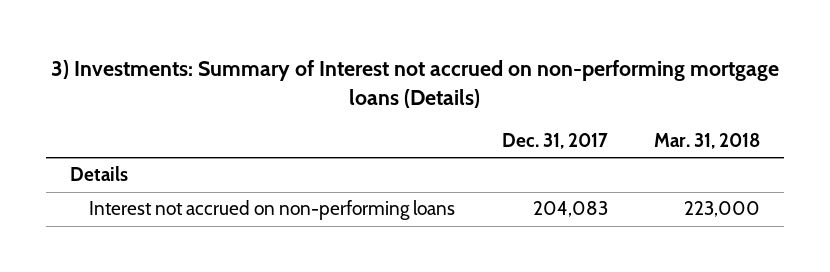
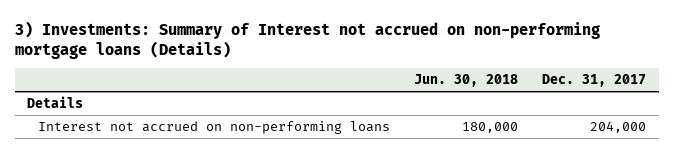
[654,133,761,150] Mar. 31, 2018 -> none
none -> [414,74,519,88] Jun. 30, 2018
[532,201,608,218] 204,083 -> [590,121,647,134] 204,000

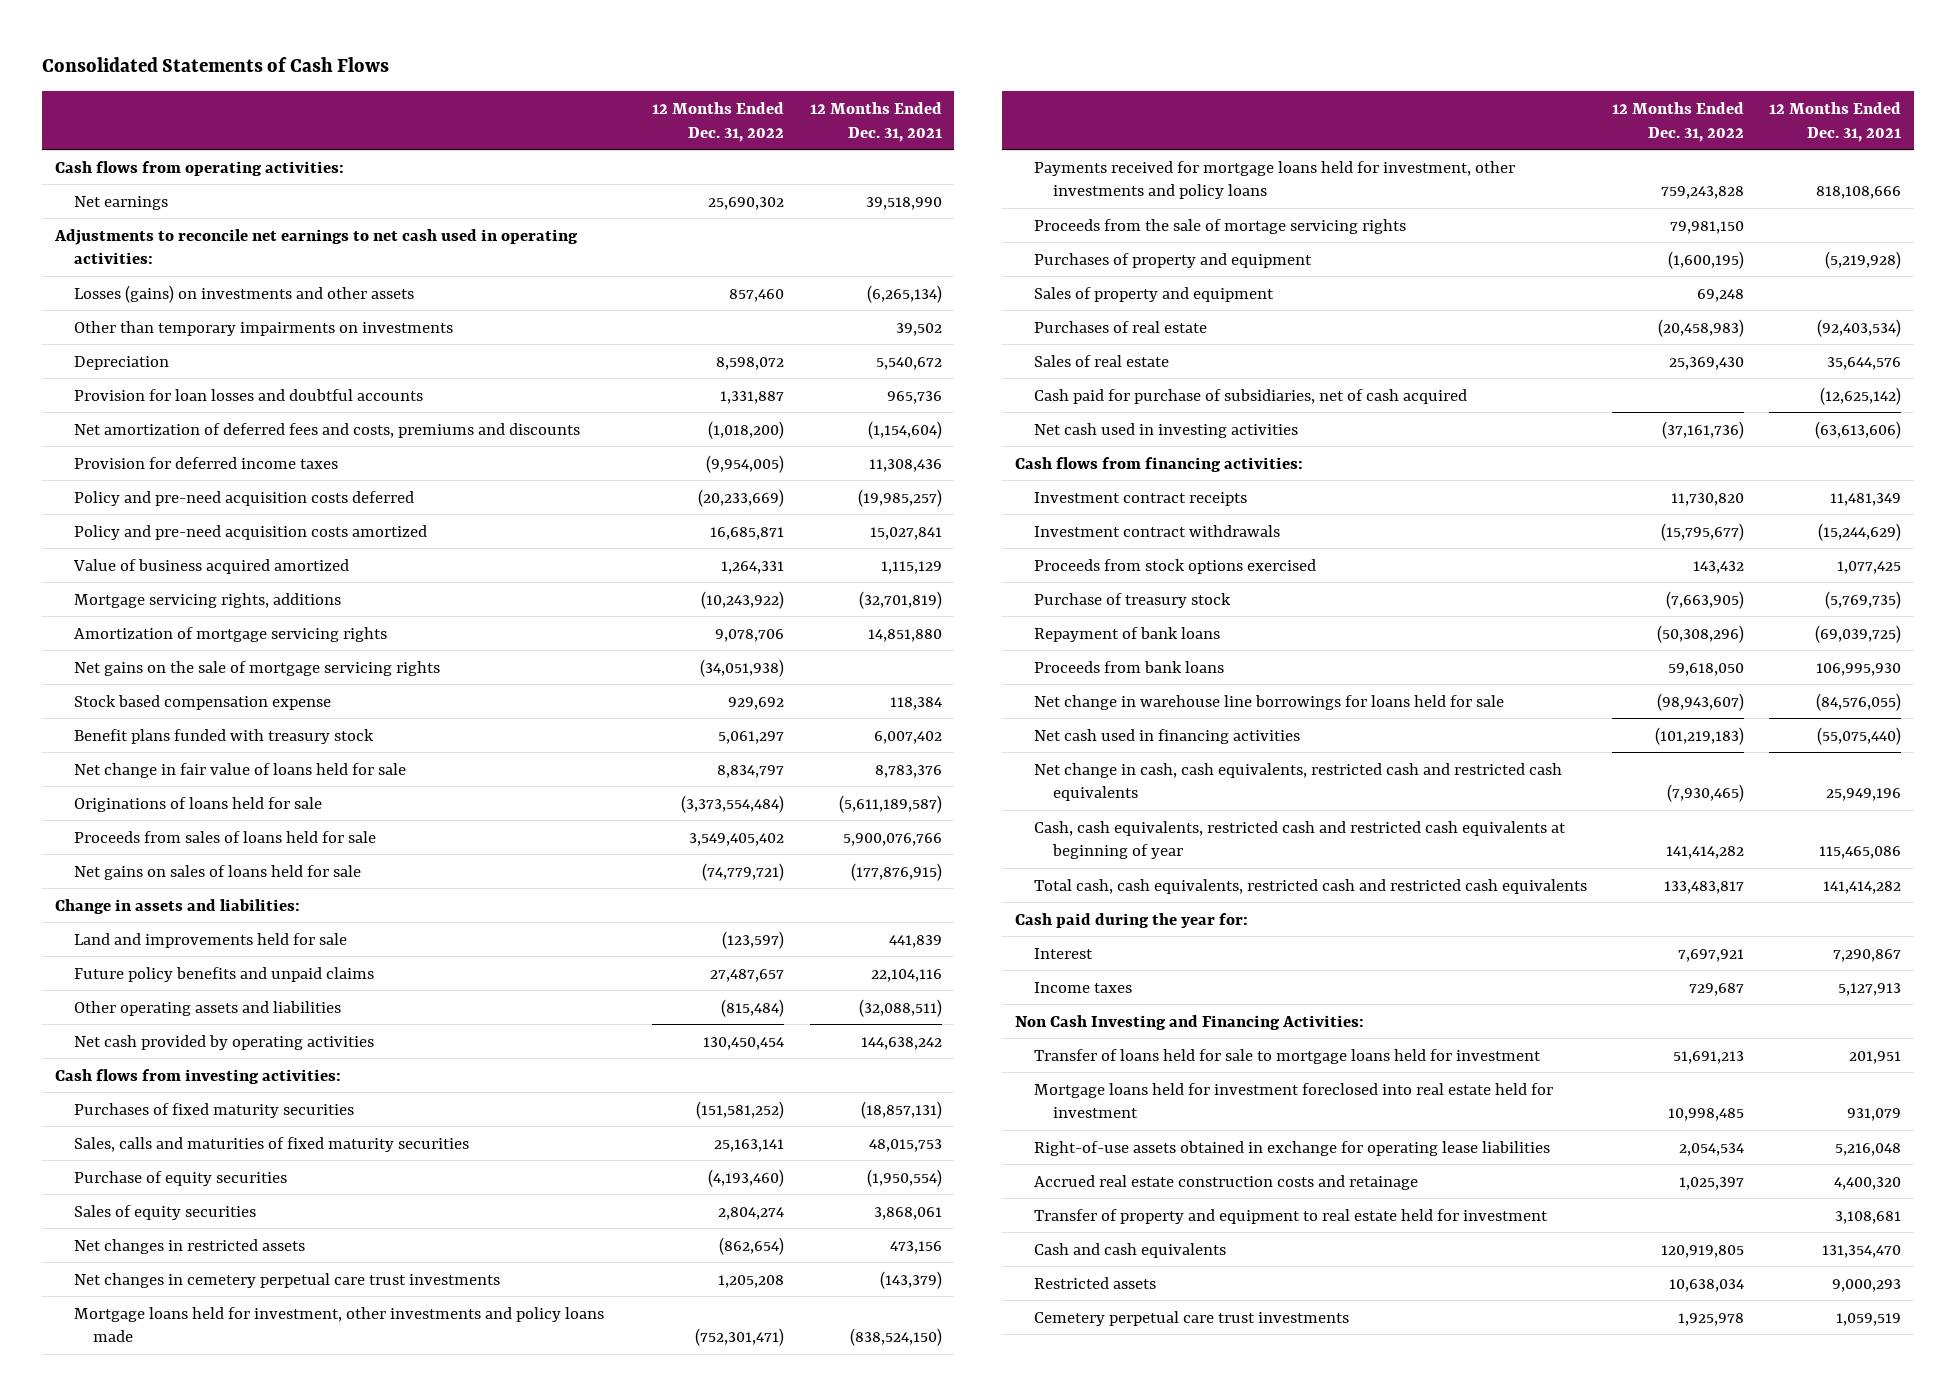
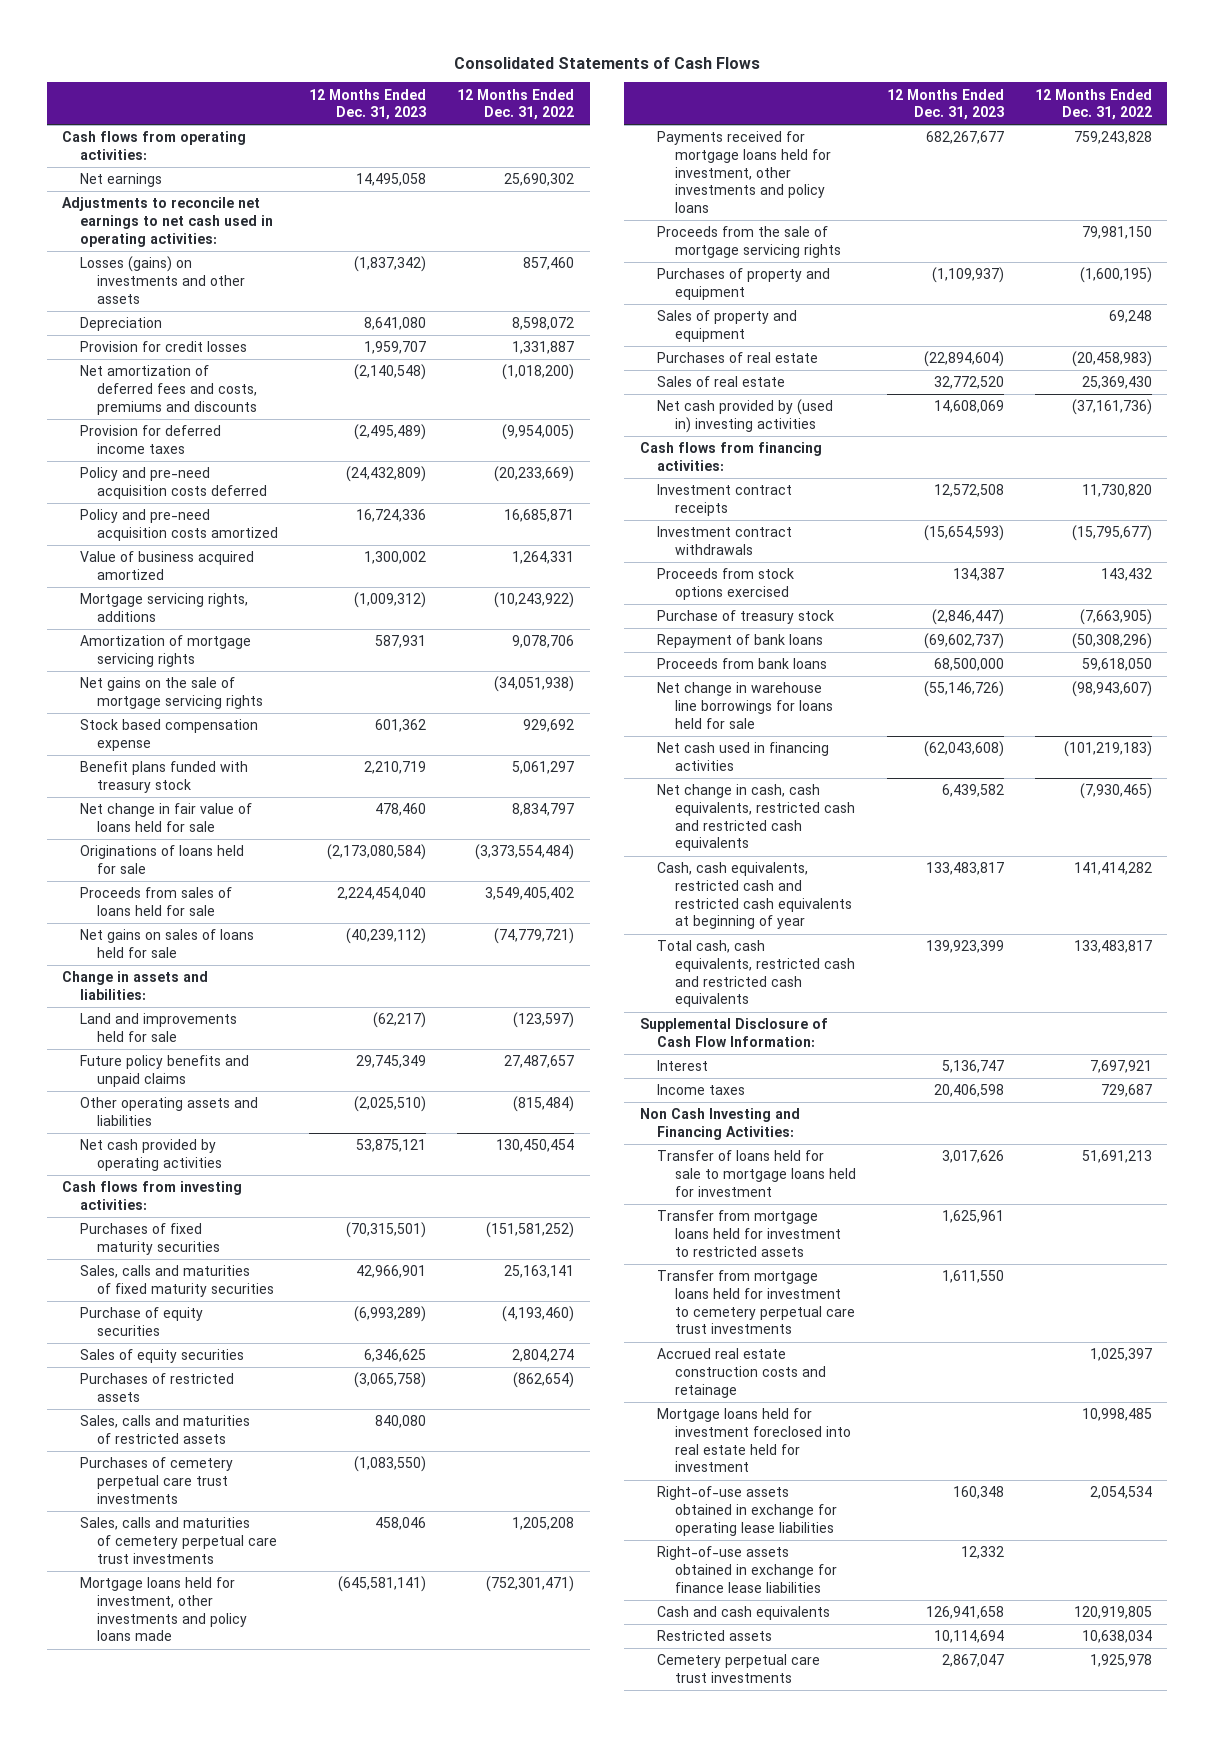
[809,101,942,142] 12 Months Ended Dec. 31, 2021 -> none
none -> [309,88,427,121] 12 Months Ended Dec. 31, 2023
[74,320,454,336] Other than temporary impairments on investments -> none
[74,388,424,401] Provision for loan losses and doubtful accounts -> [79,341,247,353] Provision for credit losses
[74,1238,306,1254] Net changes in restricted assets -> [79,1373,234,1402] Purchases of restricted assets
none -> [79,1415,250,1444] Sales, calls and maturities of restricted assets
none -> [79,1457,233,1504] Purchases of cemetery perpetual care trust investments
[74,1272,501,1288] Net changes in cemetery perpetual care trust investments -> [79,1517,278,1564] Sales, calls and maturities of cemetery perpetual care trust investments
[1033,218,1406,234] Proceeds from the sale of mortage servicing rights -> [657,226,841,258] Proceeds from the sale of mortgage servicing rights
[1033,388,1467,404] Cash paid for purchase of subsidiaries, net of cash acquired -> none
[1033,422,1298,438] Net cash used in investing activities -> [657,399,834,433] Net cash provided by (used in) investing activities
[1014,912,1248,928] Cash paid during the year for: -> none
none -> [639,1018,828,1047] Supplemental Disclosure of Cash Flow Information:
none -> [657,1210,841,1257] Transfer from mortgage loans held for investment to restricted assets
none -> [657,1270,855,1335] Transfer from mortgage loans held for investment to cemetery perpetual care trust investments
[1033,1174,1418,1190] Accrued real estate construction costs and retainage -> [657,1348,826,1398] Accrued real estate construction costs and retainage
[1033,1208,1548,1224] Transfer of property and equipment to real estate held for investment -> none
none -> [657,1546,837,1593] Right-of-use assets obtained in exchange for finance lease liabilities

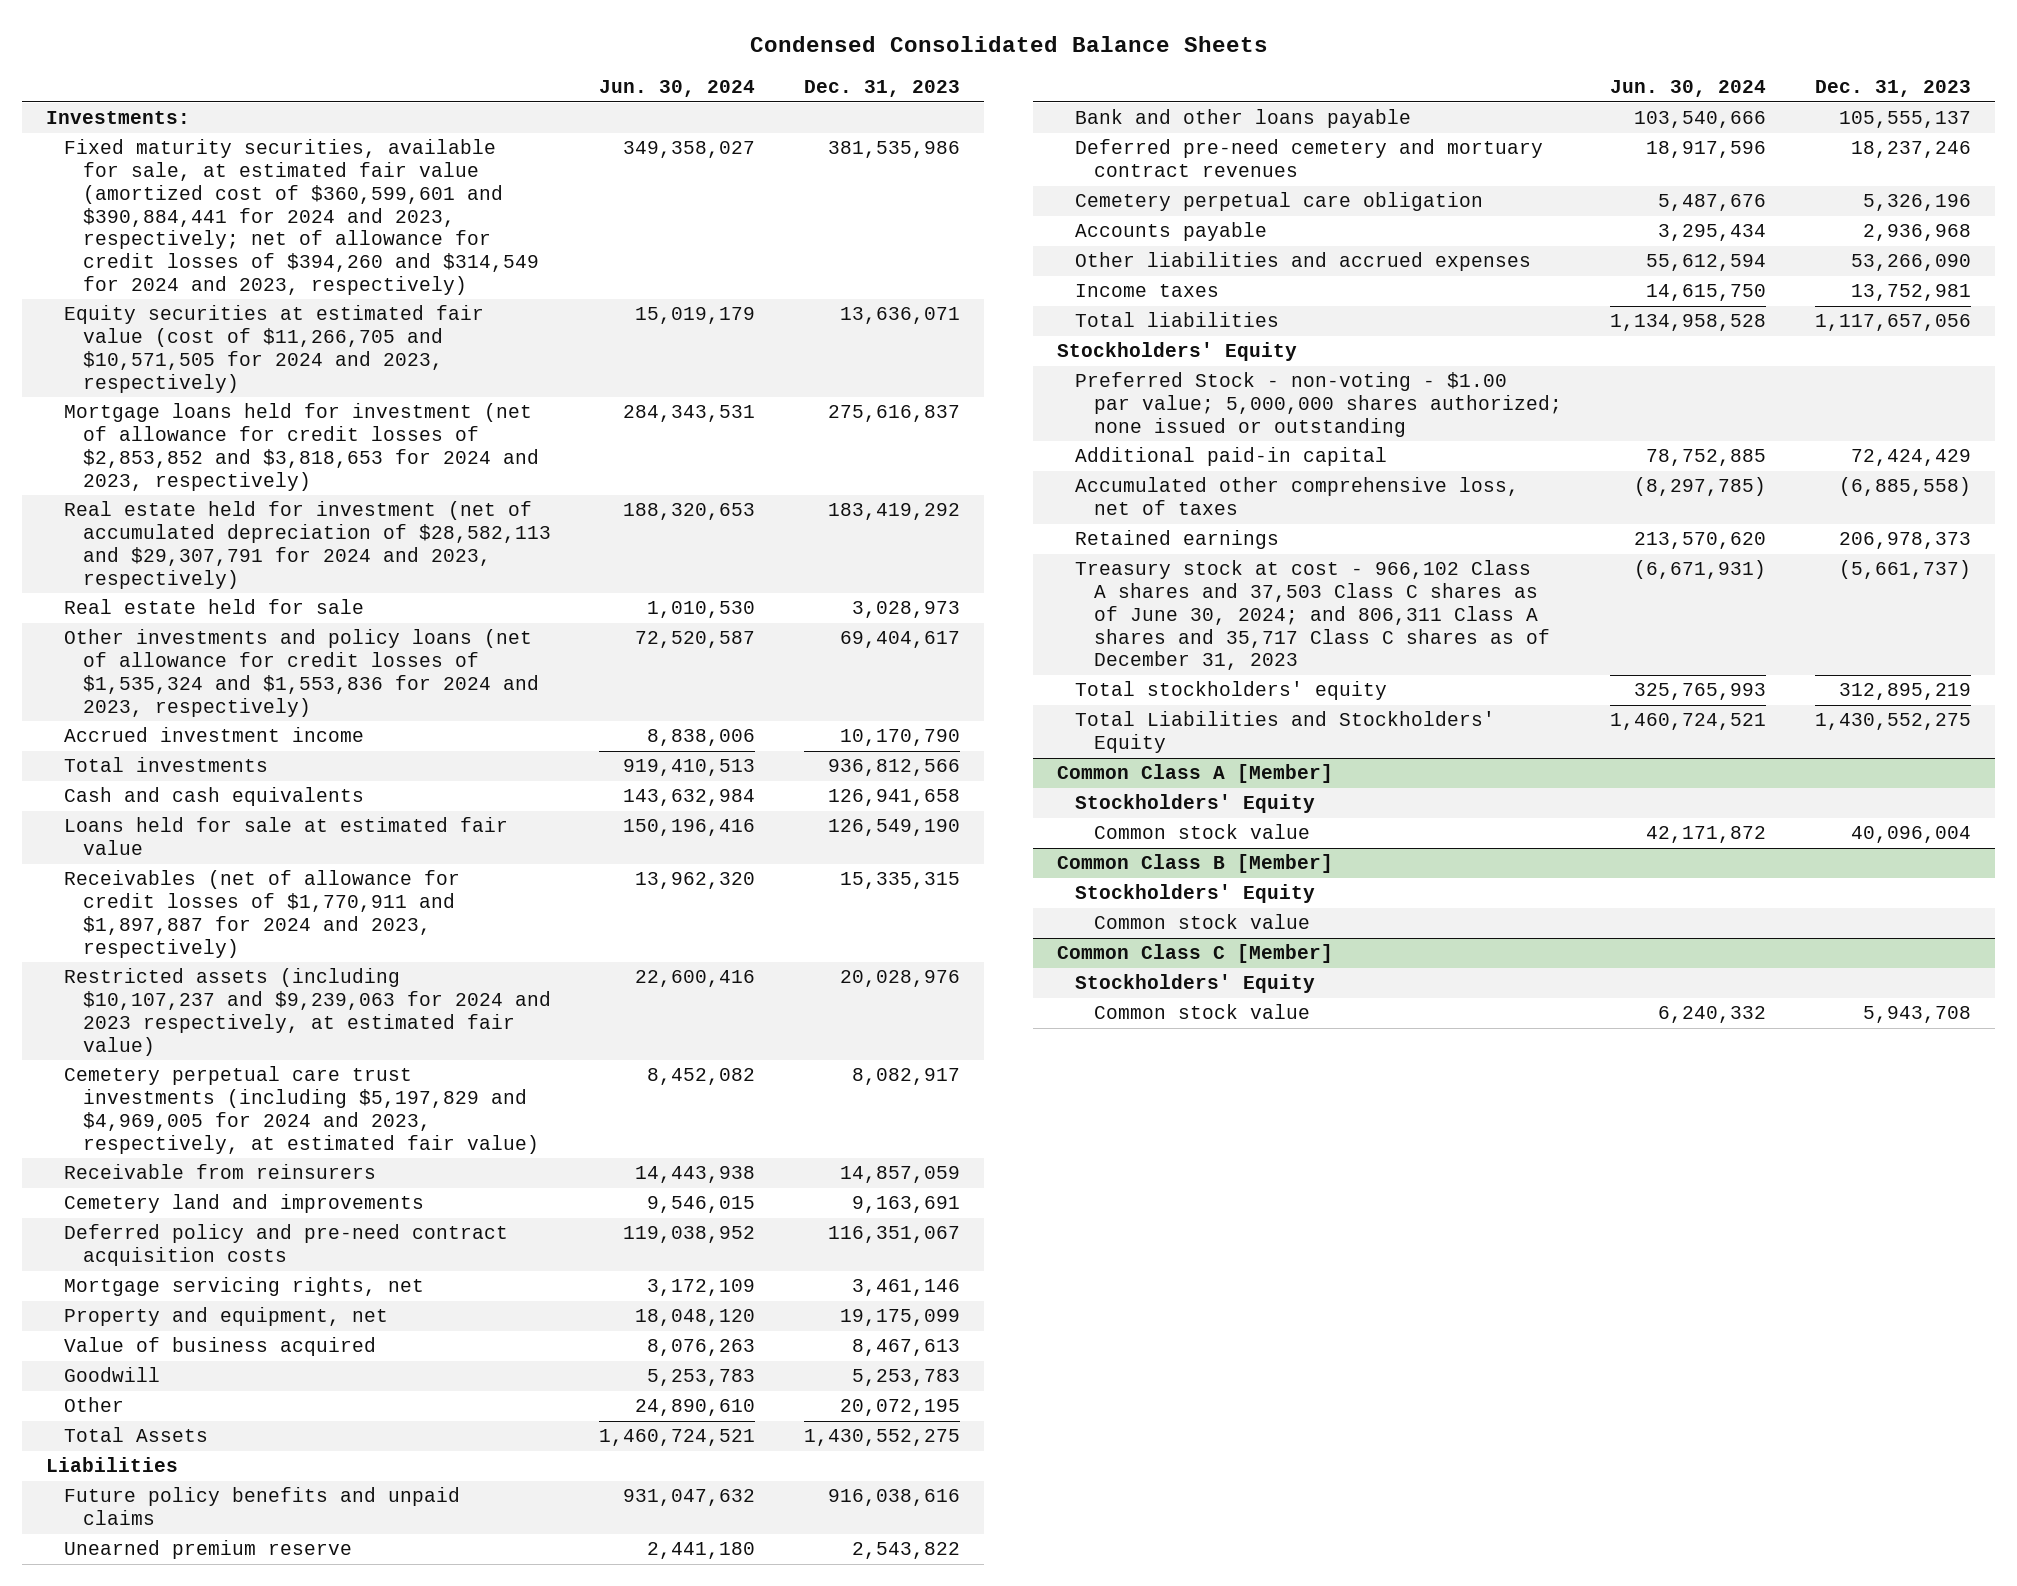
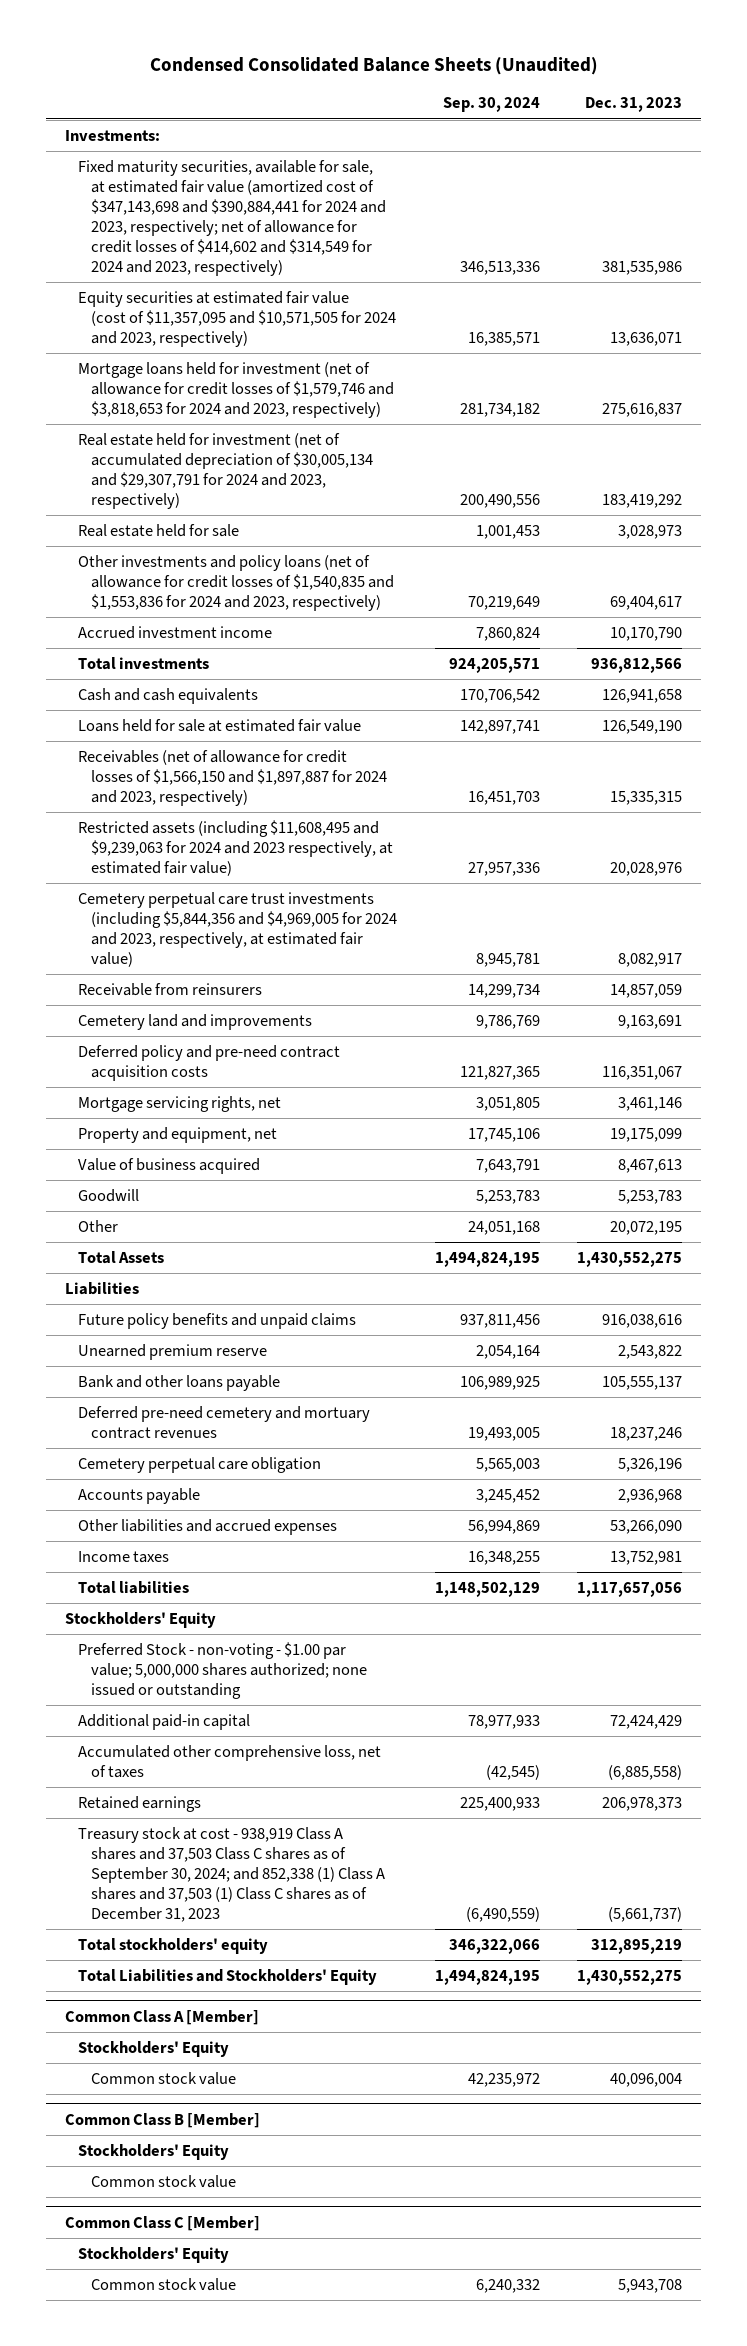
[749,36,1268,53] Condensed Consolidated Balance Sheets -> [149,57,598,76] Condensed Consolidated Balance Sheets (Unaudited)
[599,80,756,98] Jun. 30, 2024 -> none
none -> [442,97,540,113] Sep. 30, 2024
[64,139,539,295] Fixed maturity securities, available for sale, at estimated fair value (amortized cost of $360,599,601 and $390,884,441 for 2024 and 2023, respectively; net of allowance for credit losses of $394,260 and $314,549 for 2024 and 2023, respectively) -> [77,159,387,276] Fixed maturity securities, available for sale, at estimated fair value (amortized cost of $347,143,698 and $390,884,441 for 2024 and 2023, respectively; net of allowance for credit losses of $414,602 and $314,549 for 2024 and 2023, respectively)
[64,305,485,393] Equity securities at estimated fair value (cost of $11,266,705 and $10,571,505 for 2024 and 2023, respectively) -> [77,290,397,347] Equity securities at estimated fair value (cost of $11,357,095 and $10,571,505 for 2024 and 2023, respectively)
[64,403,539,491] Mortgage loans held for investment (net of allowance for credit losses of $2,853,852 and $3,818,653 for 2024 and 2023, respectively) -> [77,361,395,418] Mortgage loans held for investment (net of allowance for credit losses of $1,579,746 and $3,818,653 for 2024 and 2023, respectively)
[64,501,551,589] Real estate held for investment (net of accumulated depreciation of $28,582,113 and $29,307,791 for 2024 and 2023, respectively) -> [77,432,374,509] Real estate held for investment (net of accumulated depreciation of $30,005,134 and $29,307,791 for 2024 and 2023, respectively)
[64,629,539,717] Other investments and policy loans (net of allowance for credit losses of $1,535,324 and $1,553,836 for 2024 and 2023, respectively) -> [77,554,395,611] Other investments and policy loans (net of allowance for credit losses of $1,540,835 and $1,553,836 for 2024 and 2023, respectively)
[64,870,461,958] Receivables (net of allowance for credit losses of $1,770,911 and $1,897,887 for 2024 and 2023, respectively) -> [77,749,388,806] Receivables (net of allowance for credit losses of $1,566,150 and $1,897,887 for 2024 and 2023, respectively)
[64,968,551,1056] Restricted assets (including $10,107,237 and $9,239,063 for 2024 and 2023 respectively, at estimated fair value) -> [77,819,394,876] Restricted assets (including $11,608,495 and $9,239,063 for 2024 and 2023 respectively, at estimated fair value)
[64,1066,539,1154] Cemetery perpetual care trust investments (including $5,197,829 and $4,969,005 for 2024 and 2023, respectively, at estimated fair value) -> [77,891,398,967] Cemetery perpetual care trust investments (including $5,844,356 and $4,969,005 for 2024 and 2023, respectively, at estimated fair value)
[1075,560,1550,671] Treasury stock at cost - 966,102 Class A shares and 37,503 Class C shares as of June 30, 2024; and 806,311 Class A shares and 35,717 Class C shares as of December 31, 2023 -> [77,1826,386,1922] Treasury stock at cost - 938,919 Class A shares and 37,503 Class C shares as of September 30, 2024; and 852,338 (1) Class A shares and 37,503 (1) Class C shares as of December 31, 2023

